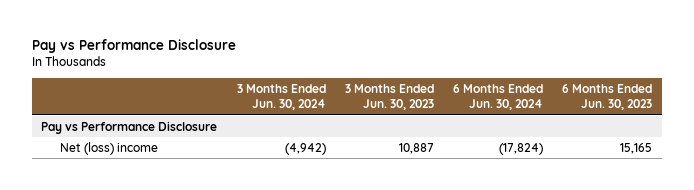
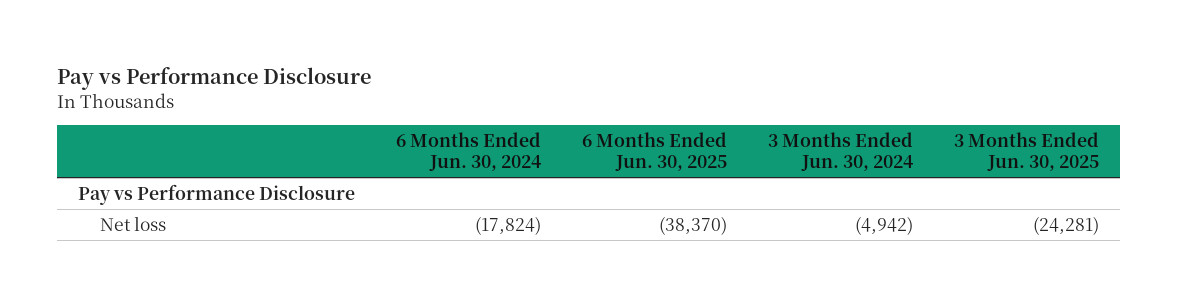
[344,84,434,111] 3 Months Ended Jun. 30, 2023 -> none
[562,84,653,111] 6 Months Ended Jun. 30, 2023 -> none
none -> [582,131,728,171] 6 Months Ended Jun. 30, 2025
none -> [954,131,1100,171] 3 Months Ended Jun. 30, 2025
[59,141,158,155] Net (loss) income -> [99,215,166,231] Net loss

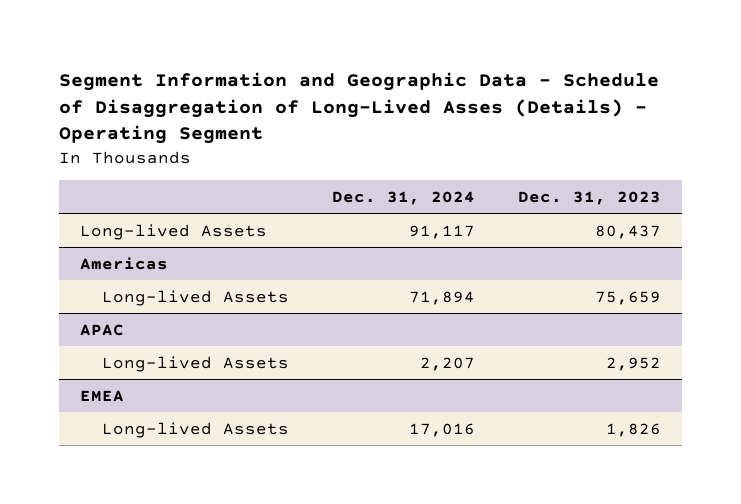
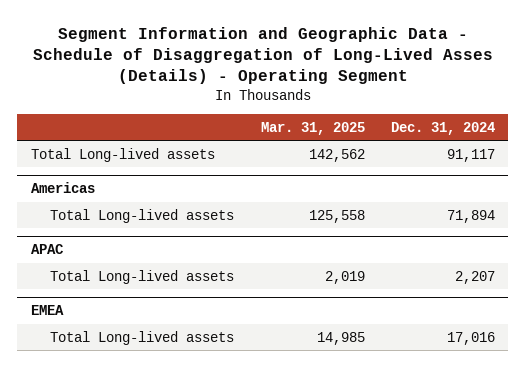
[517,190,661,205] Dec. 31, 2023 -> none
none -> [260,121,365,135] Mar. 31, 2025
[80,223,268,240] Long-lived Assets -> [30,147,215,162] Total Long-lived assets
[101,289,289,306] Long-lived Assets -> [49,208,234,223] Total Long-lived assets
[101,355,289,372] Long-lived Assets -> [49,269,234,284] Total Long-lived assets
[101,421,289,438] Long-lived Assets -> [49,330,234,345] Total Long-lived assets

